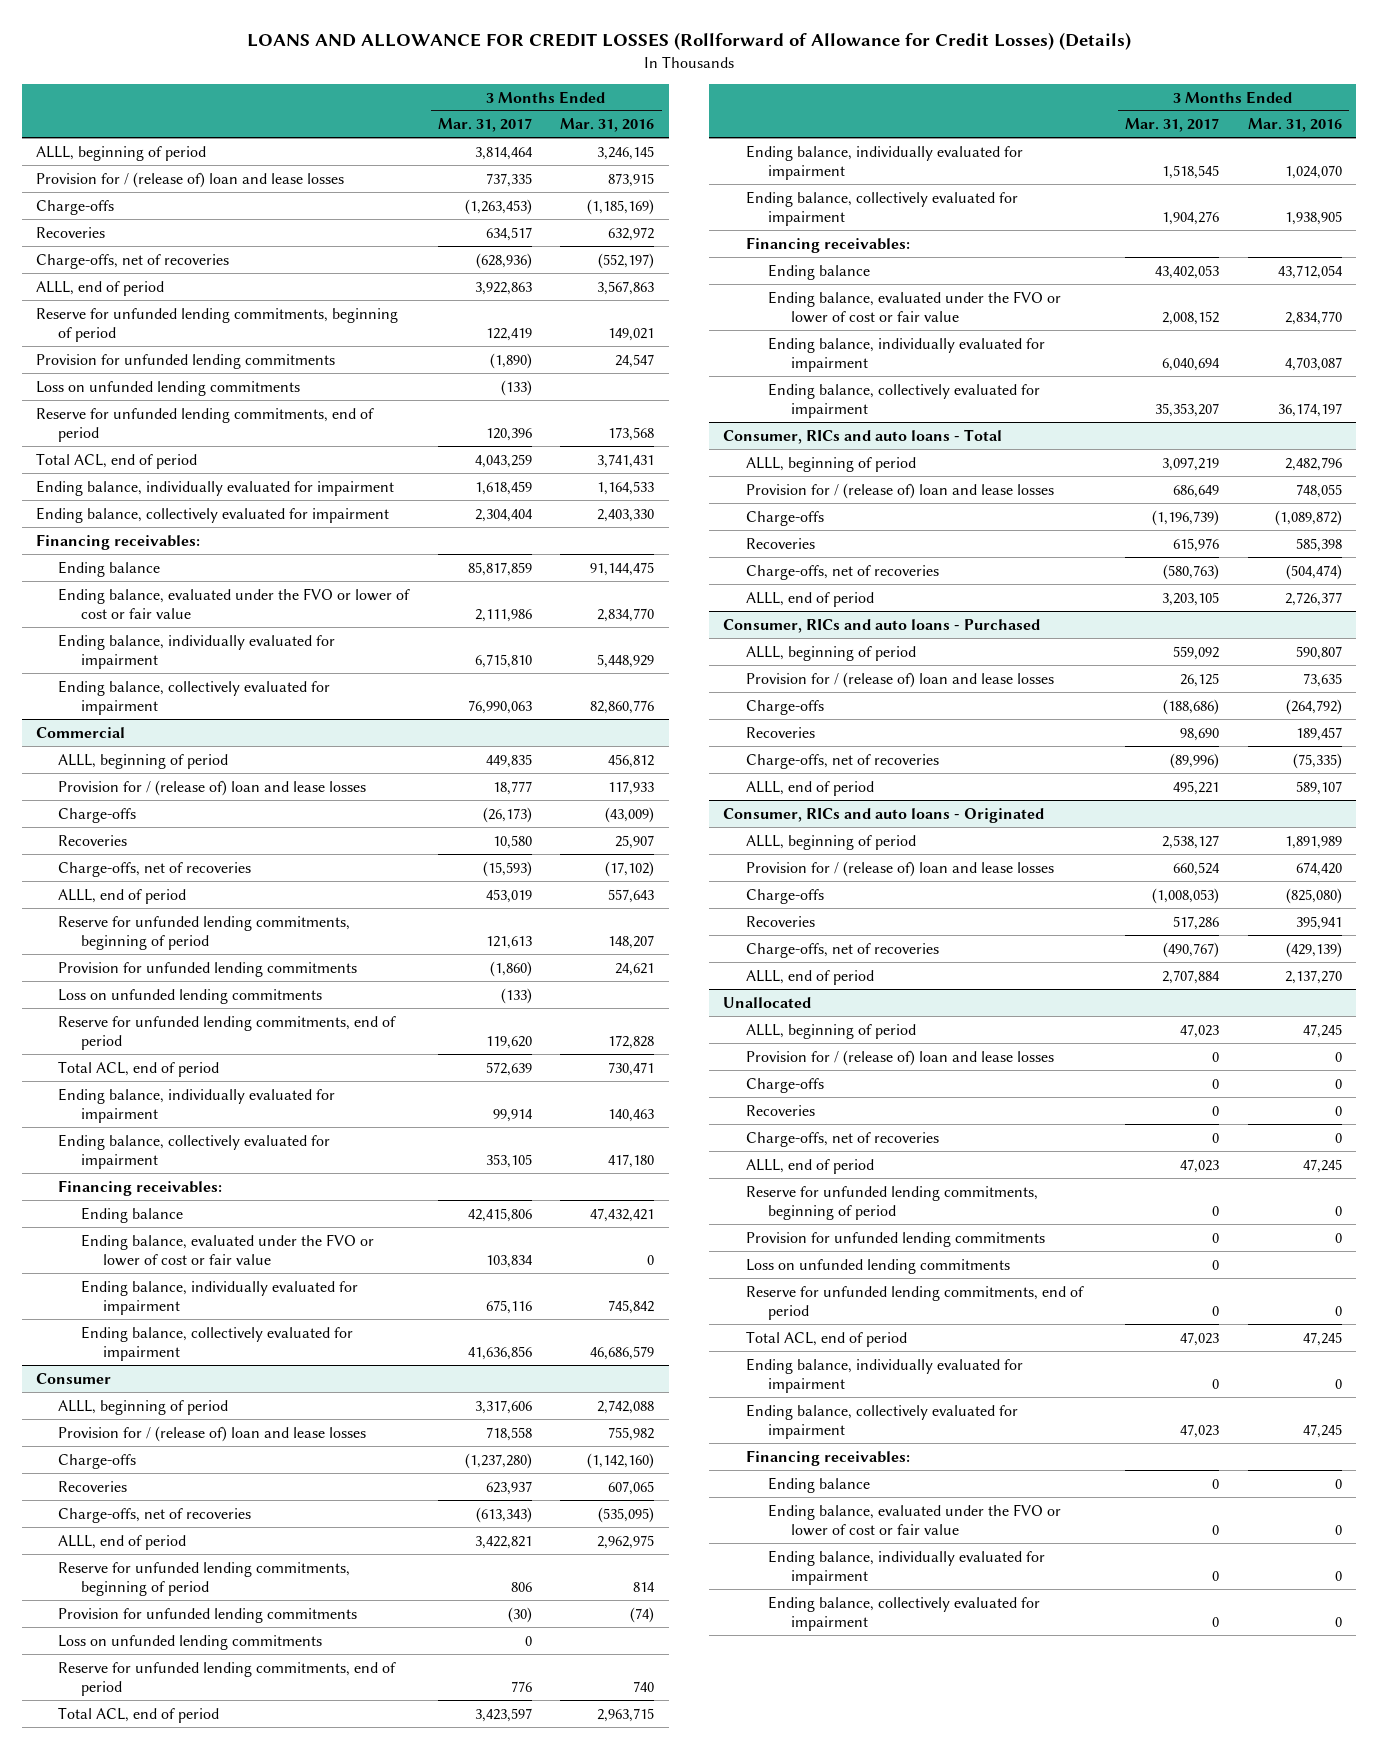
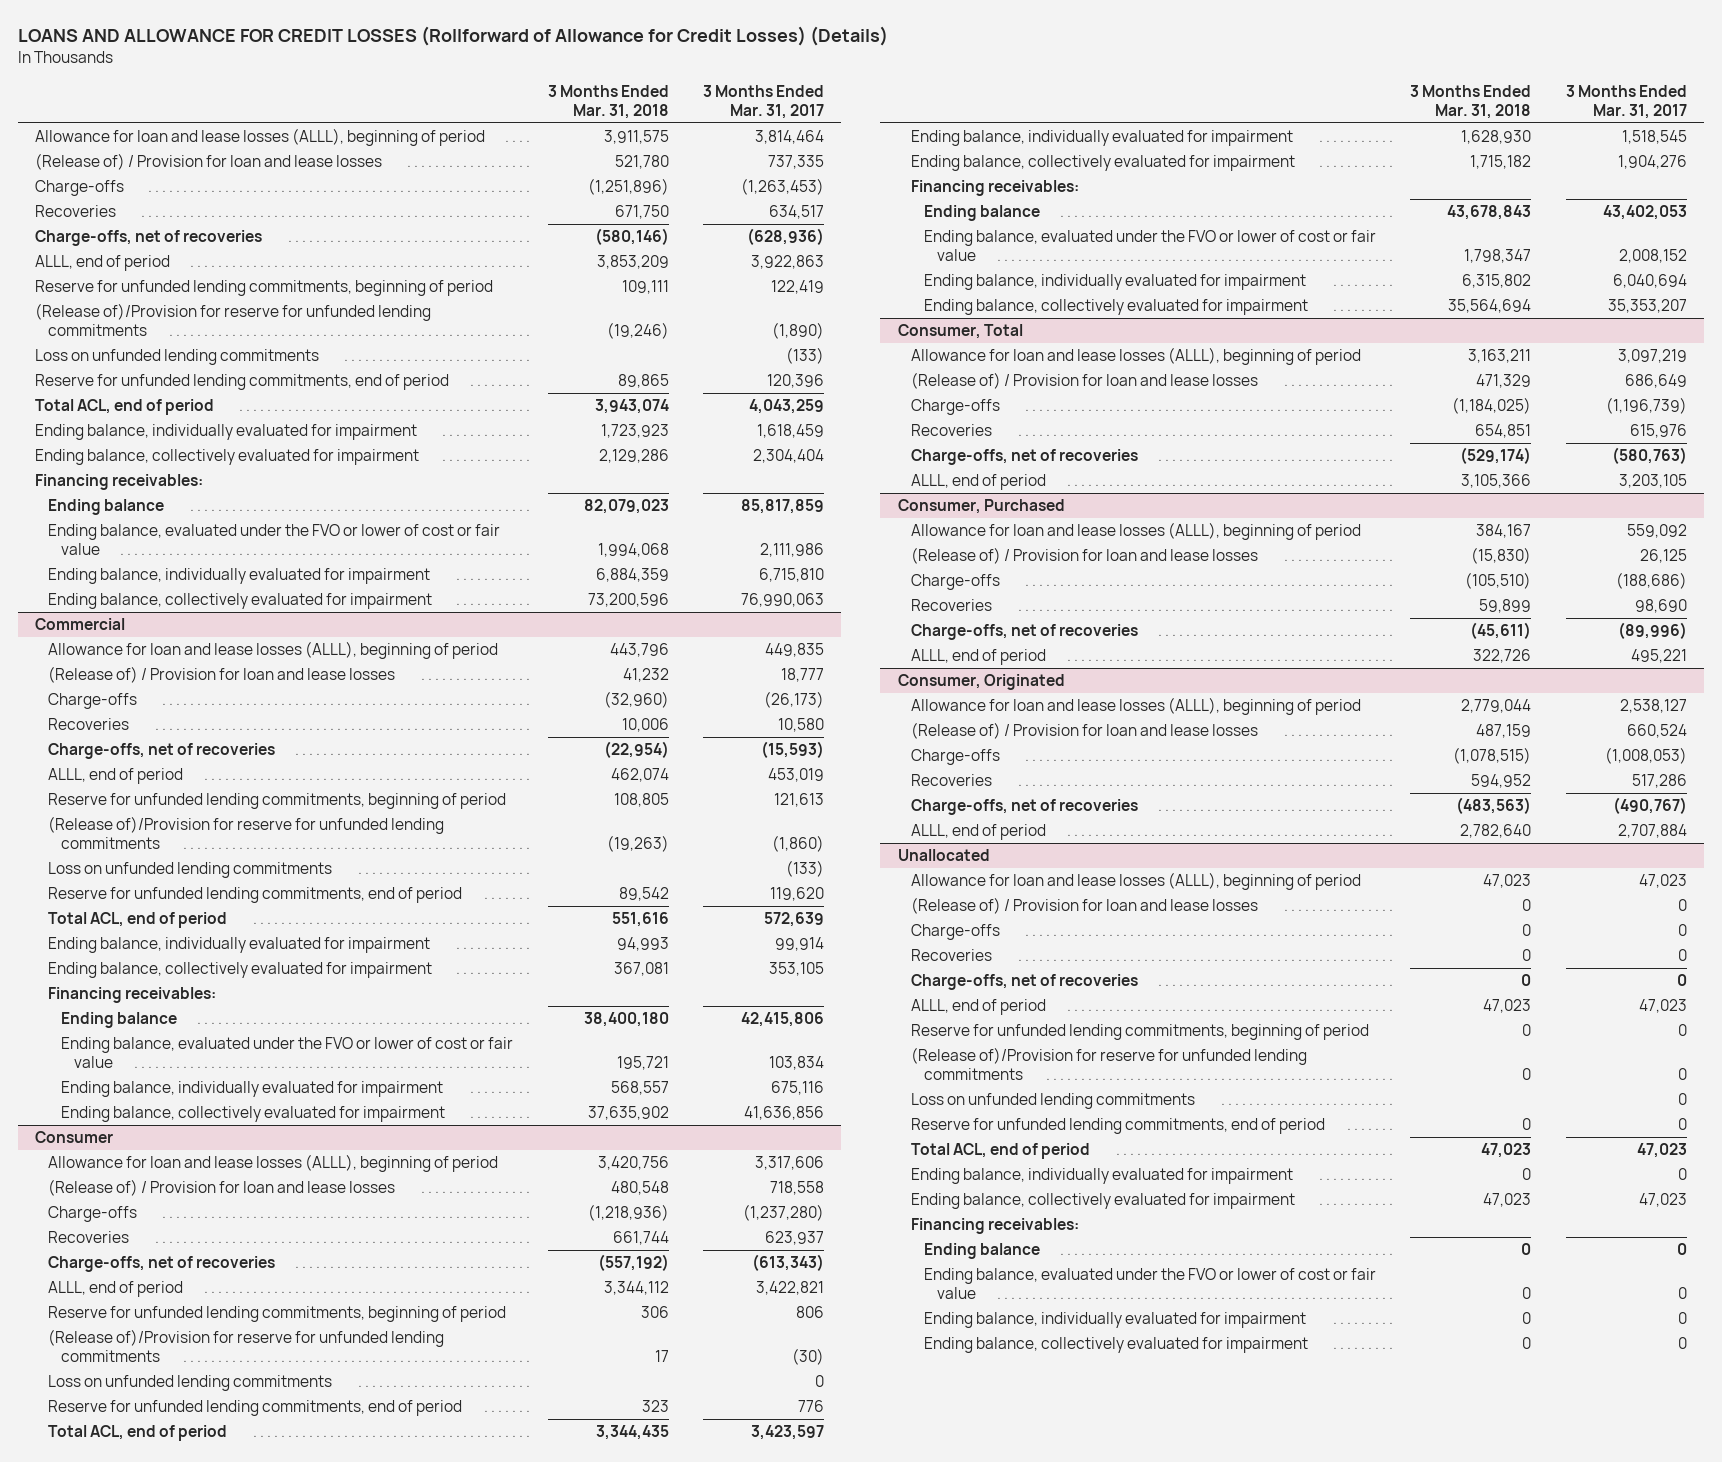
[560,118,655,133] Mar. 31, 2016 -> none
none -> [547,85,669,120] 3 Months Ended Mar. 31, 2018
[35,145,206,161] ALLL, beginning of period -> [34,128,485,147] Allowance for loan and lease losses (ALLL), beginning of period
[35,171,344,188] Provision for / (release of) loan and lease losses -> [34,153,382,171] (Release of) / Provision for loan and lease losses
[35,353,335,369] Provision for unfunded lending commitments -> [34,303,431,337] (Release of)/Provision for reserve for unfunded lending commitments
[58,753,229,769] ALLL, beginning of period -> [47,641,498,660] Allowance for loan and lease losses (ALLL), beginning of period
[58,779,367,796] Provision for / (release of) loan and lease losses -> [47,666,395,684] (Release of) / Provision for loan and lease losses
[58,961,358,977] Provision for unfunded lending commitments -> [47,816,444,850] (Release of)/Provision for reserve for unfunded lending commitments
[58,1399,229,1415] ALLL, beginning of period -> [47,1154,498,1173] Allowance for loan and lease losses (ALLL), beginning of period
[58,1425,367,1442] Provision for / (release of) loan and lease losses -> [47,1179,395,1197] (Release of) / Provision for loan and lease losses
[58,1607,358,1623] Provision for unfunded lending commitments -> [47,1329,444,1363] (Release of)/Provision for reserve for unfunded lending commitments
[723,428,1003,444] Consumer, RICs and auto loans - Total -> none
none -> [897,324,1023,340] Consumer, Total
[745,456,916,472] ALLL, beginning of period -> [910,347,1361,366] Allowance for loan and lease losses (ALLL), beginning of period
[745,482,1054,499] Provision for / (release of) loan and lease losses -> [910,372,1258,390] (Release of) / Provision for loan and lease losses
[723,618,1041,633] Consumer, RICs and auto loans - Purchased -> none
none -> [897,499,1065,515] Consumer, Purchased
[745,645,916,661] ALLL, beginning of period -> [910,522,1361,541] Allowance for loan and lease losses (ALLL), beginning of period
[745,671,1054,688] Provision for / (release of) loan and lease losses -> [910,547,1258,565] (Release of) / Provision for loan and lease losses
[723,807,1045,823] Consumer, RICs and auto loans - Originated -> none
none -> [897,674,1065,691] Consumer, Originated
[745,834,916,850] ALLL, beginning of period -> [910,697,1361,716] Allowance for loan and lease losses (ALLL), beginning of period
[745,860,1054,877] Provision for / (release of) loan and lease losses -> [910,722,1258,740] (Release of) / Provision for loan and lease losses
[745,1023,916,1039] ALLL, beginning of period -> [910,872,1361,891] Allowance for loan and lease losses (ALLL), beginning of period
[745,1049,1054,1066] Provision for / (release of) loan and lease losses -> [910,897,1258,915] (Release of) / Provision for loan and lease losses
[745,1231,1045,1247] Provision for unfunded lending commitments -> [910,1047,1307,1081] (Release of)/Provision for reserve for unfunded lending commitments

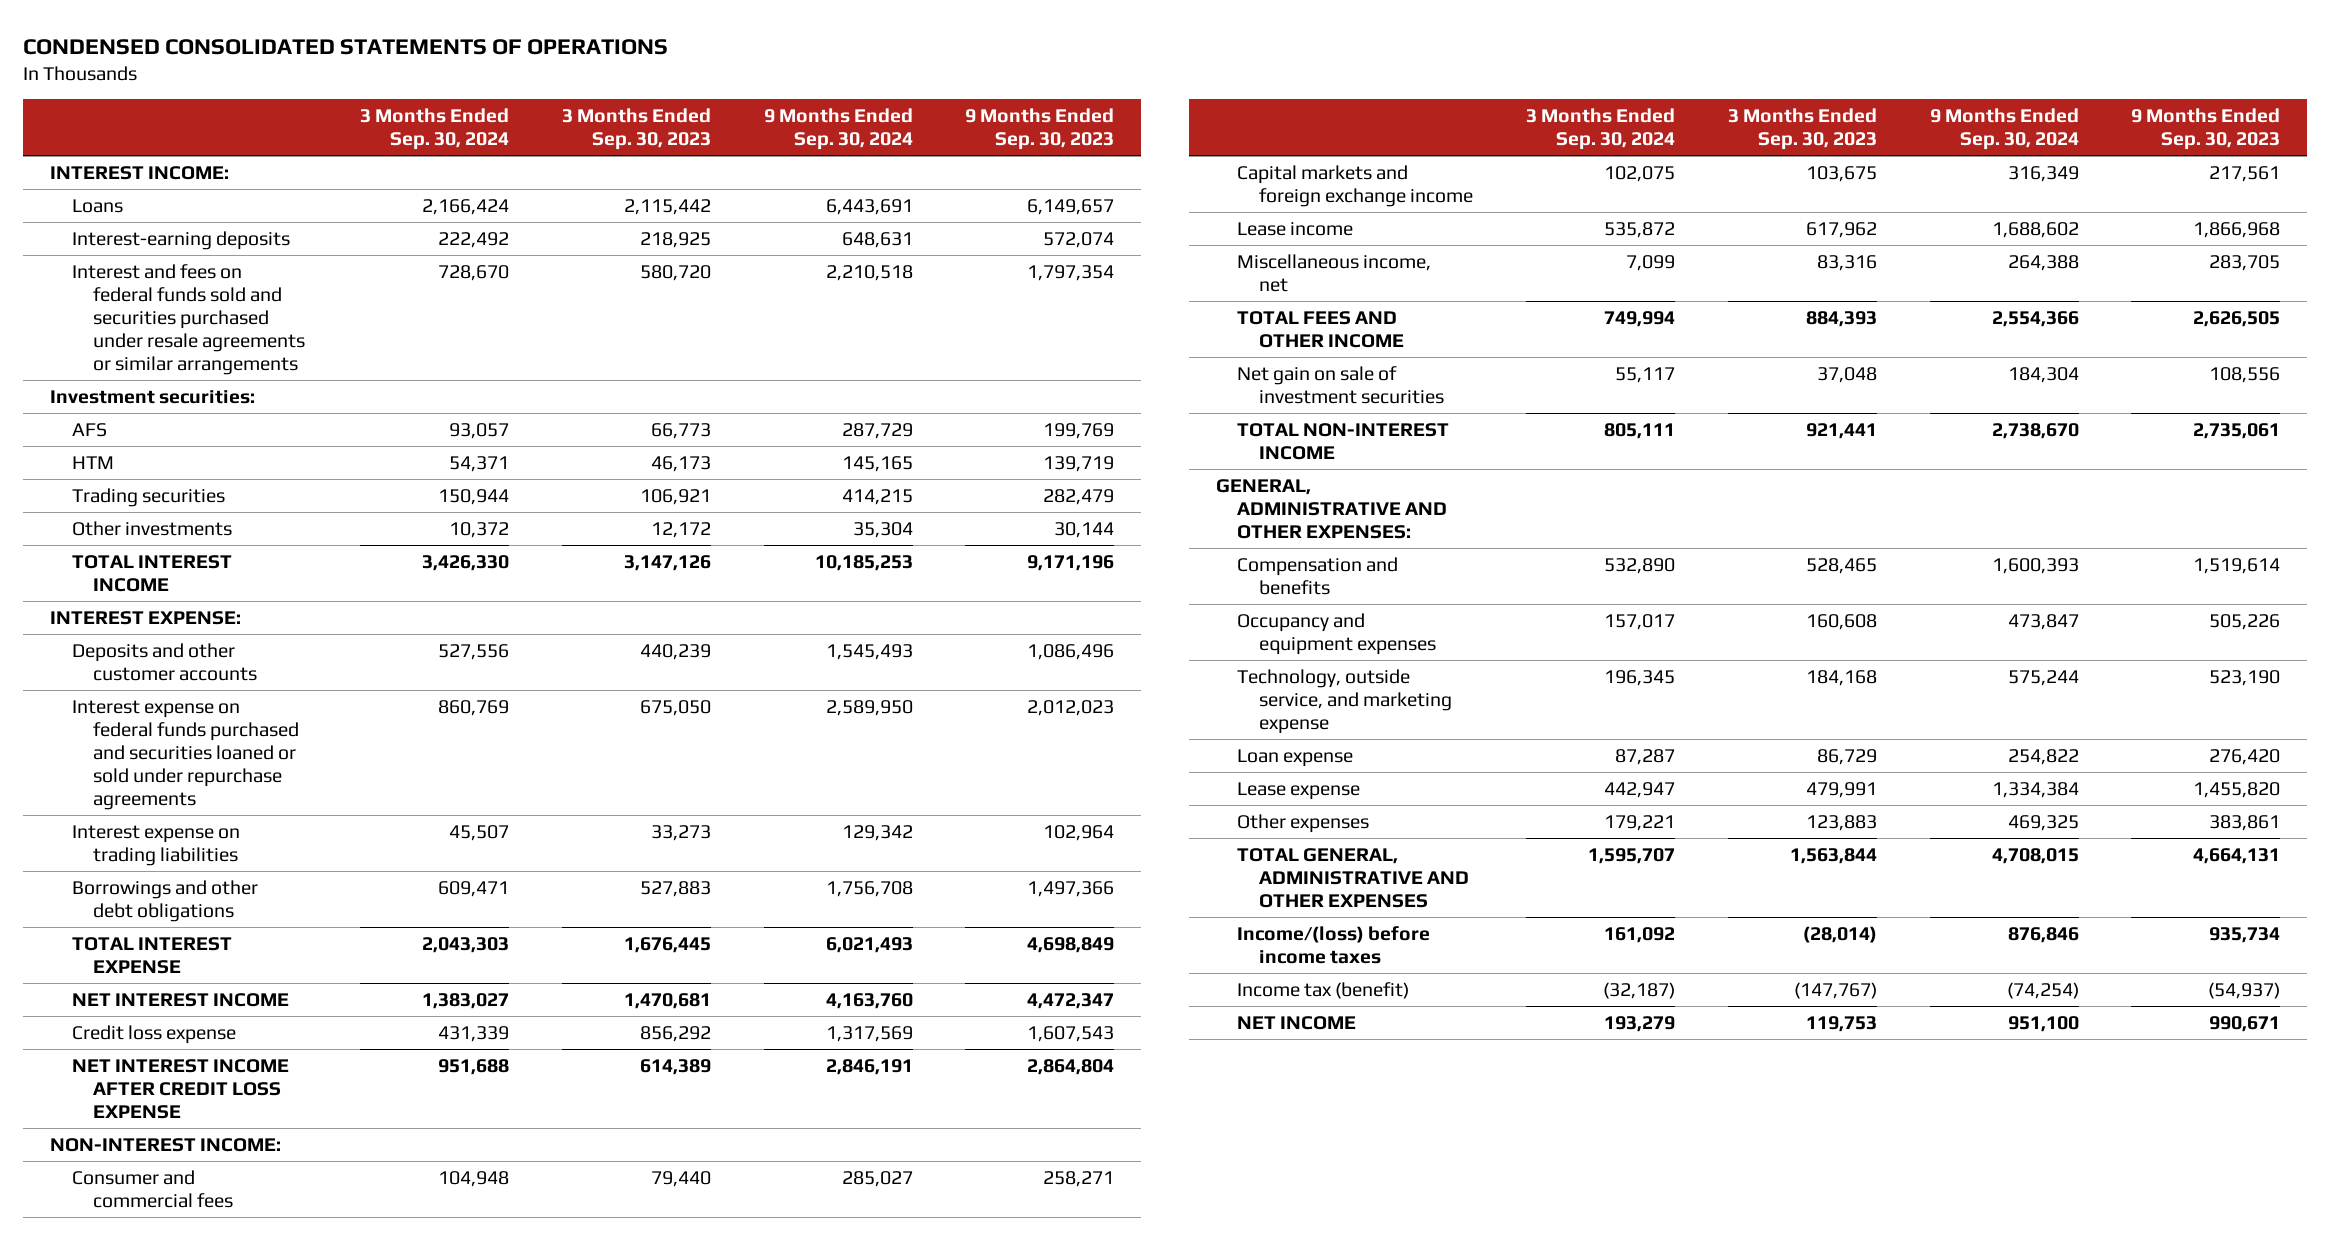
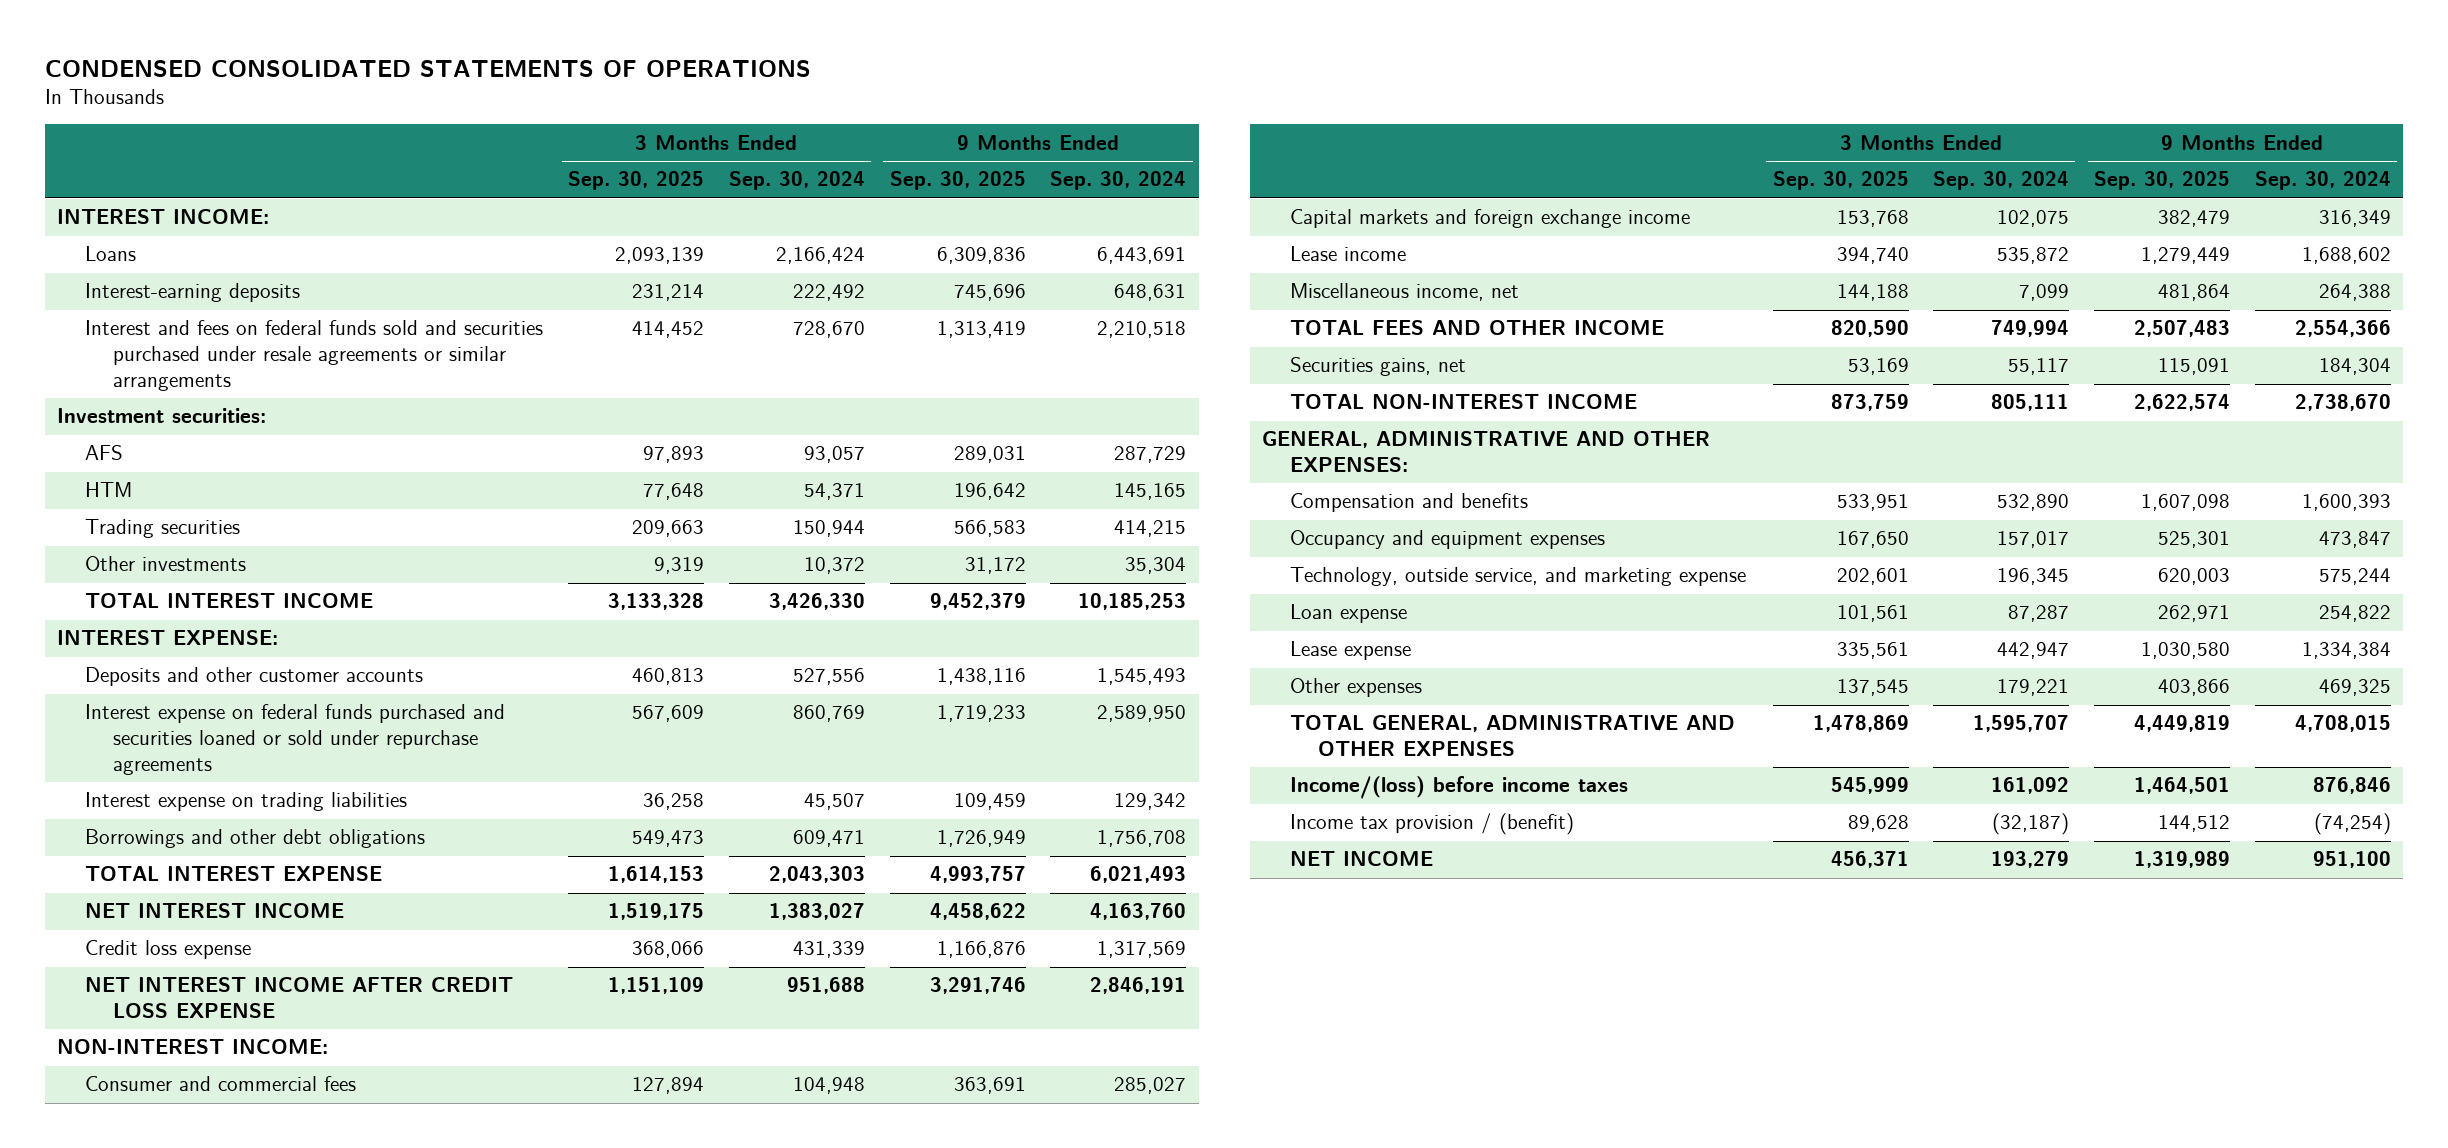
[561,108,711,151] 3 Months Ended Sep. 30, 2023 -> none
[965,108,1115,151] 9 Months Ended Sep. 30, 2023 -> none
none -> [568,171,705,191] Sep. 30, 2025
none -> [889,171,1026,191] Sep. 30, 2025
[1237,365,1445,404] Net gain on sale of investment securities -> [1289,357,1466,377] Securities gains, net
[1237,981,1410,999] Income tax (benefit) -> [1289,813,1574,836] Income tax provision / (benefit)

